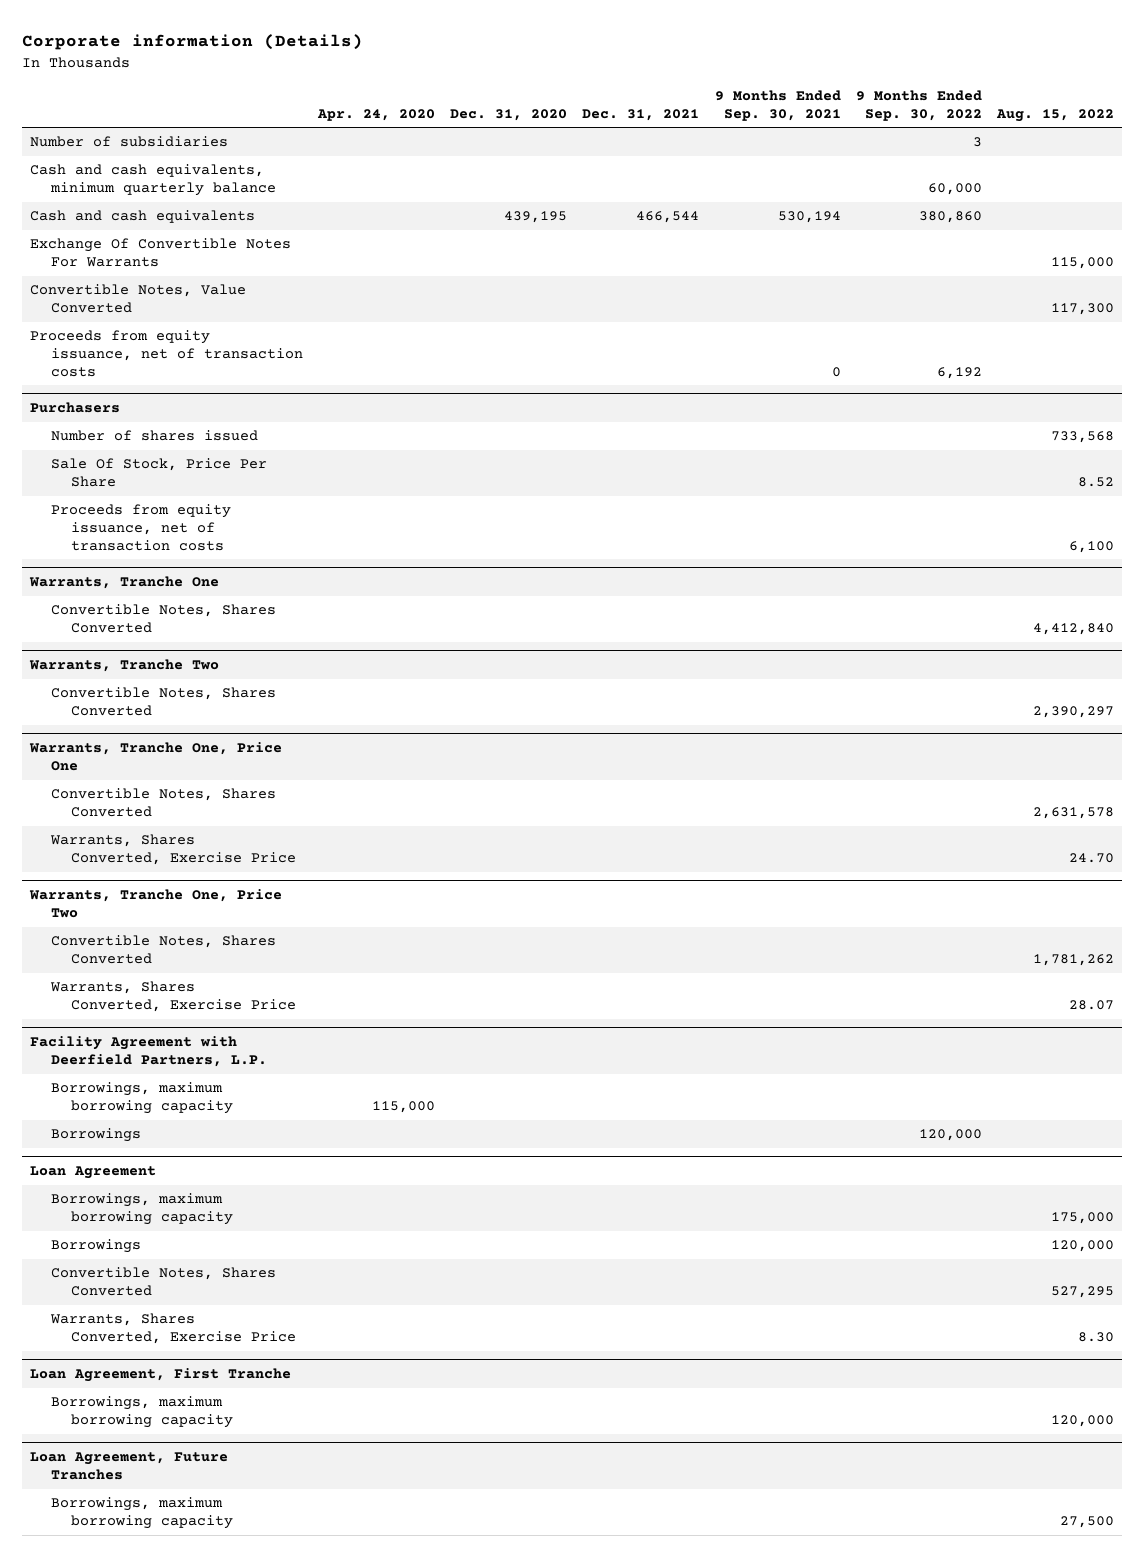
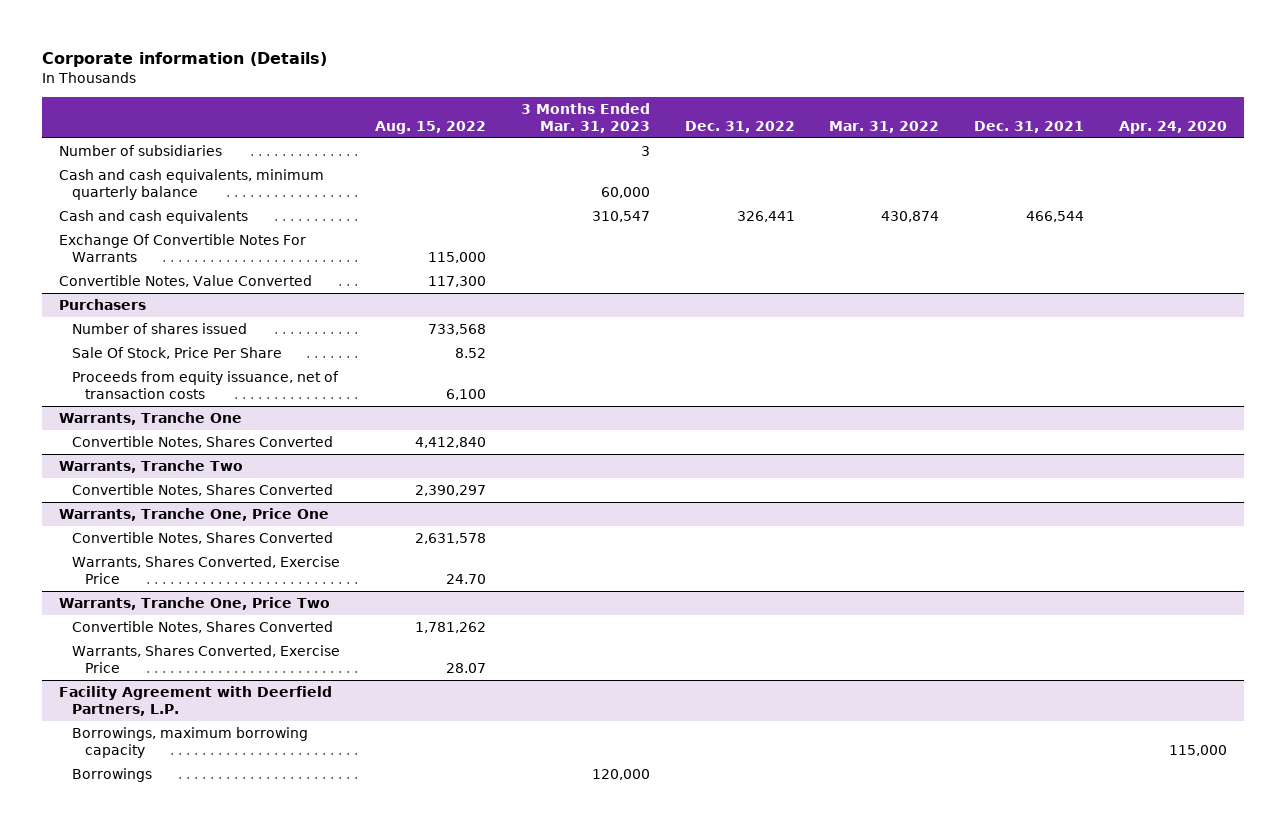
[450,108,568,121] Dec. 31, 2020 -> none
[714,90,841,121] 9 Months Ended Sep. 30, 2021 -> none
[855,90,982,121] 9 Months Ended Sep. 30, 2022 -> none
none -> [520,103,650,133] 3 Months Ended Mar. 31, 2023
none -> [684,120,795,133] Dec. 31, 2022
none -> [829,120,940,133] Mar. 31, 2022
[29,330,303,377] Proceeds from equity issuance, net of transaction costs -> none
[29,1166,156,1180] Loan Agreement -> none
[50,1193,234,1226] Borrowings, maximum borrowing capacity -> none
[50,1239,141,1254] Borrowings -> none
[50,1267,276,1297] Convertible Notes, Shares Converted -> none
[49,1313,297,1345] Warrants, Shares Converted, Exercise Price -> none
[29,1368,291,1383] Loan Agreement, First Tranche -> none
[50,1396,234,1429] Borrowings, maximum borrowing capacity -> none
[29,1452,228,1480] Loan Agreement, Future Tranches -> none
[50,1497,234,1530] Borrowings, maximum borrowing capacity -> none

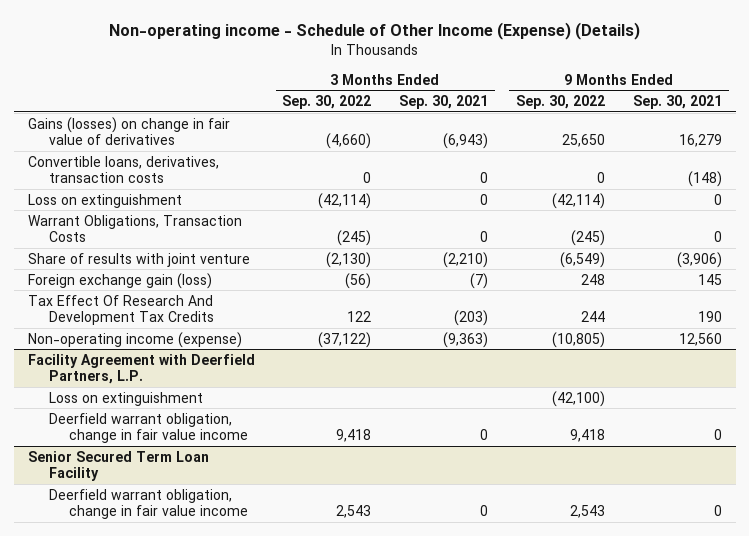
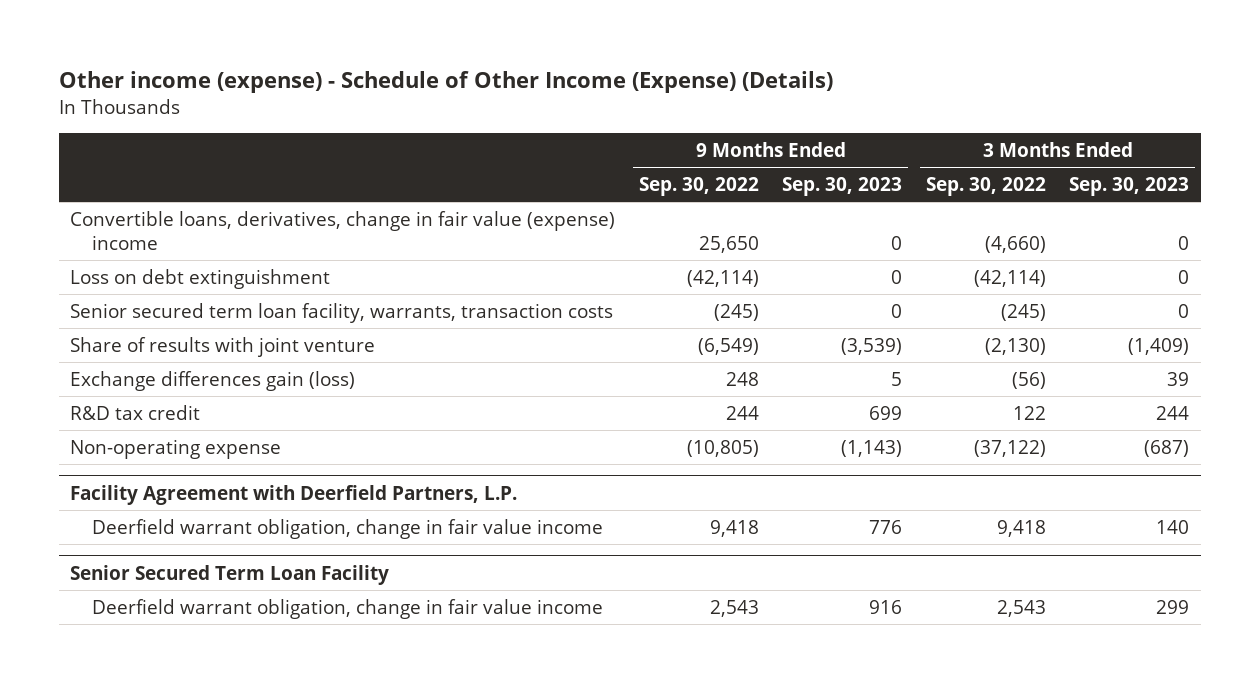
[108,21,640,40] Non-operating income - Schedule of Other Income (Expense) (Details) -> [58,71,833,94] Other income (expense) - Schedule of Other Income (Expense) (Details)
[399,94,489,109] Sep. 30, 2021 -> none
[632,94,722,109] Sep. 30, 2021 -> none
none -> [782,176,903,196] Sep. 30, 2023
none -> [1069,176,1190,196] Sep. 30, 2023
[27,155,219,184] Convertible loans, derivatives, transaction costs -> none
[27,116,230,146] Gains (losses) on change in fair value of derivatives -> [70,210,616,250] Convertible loans, derivatives, change in fair value (expense) income
[27,193,182,208] Loss on extinguishment -> [70,268,331,289] Loss on debt extinguishment
[27,214,242,243] Warrant Obligations, Transaction Costs -> [70,302,614,323] Senior secured term loan facility, warrants, transaction costs
[27,272,212,289] Foreign exchange gain (loss) -> [70,370,356,391] Exchange differences gain (loss)
[27,294,214,326] Tax Effect Of Research And Development Tax Credits -> [70,404,201,420] R&D tax credit
[27,331,242,348] Non-operating income (expense) -> [70,438,282,459] Non-operating expense
[48,391,203,406] Loss on extinguishment -> none

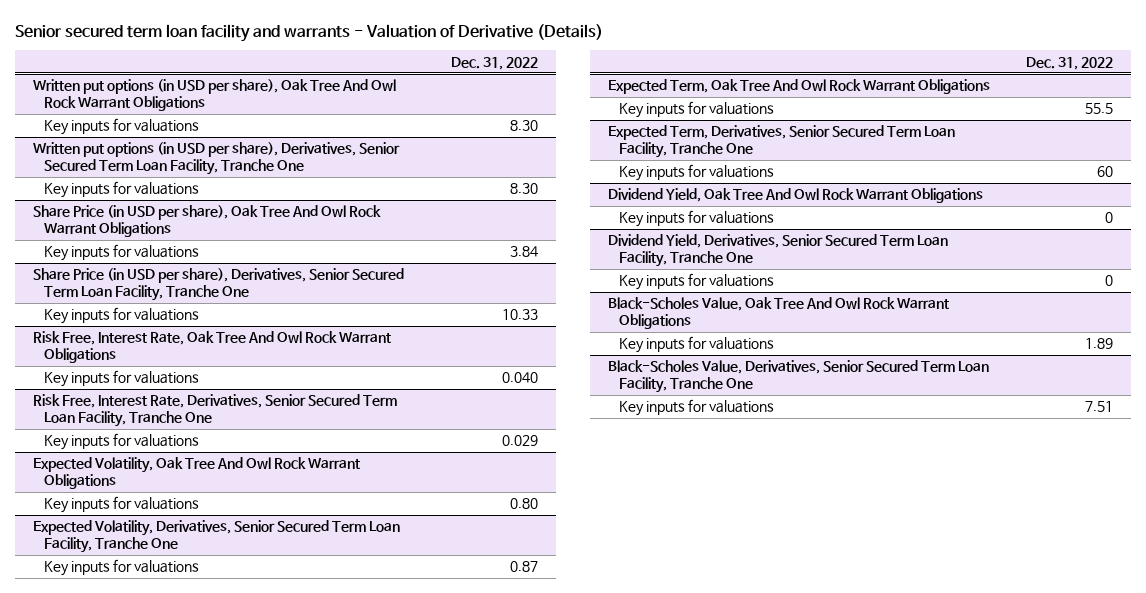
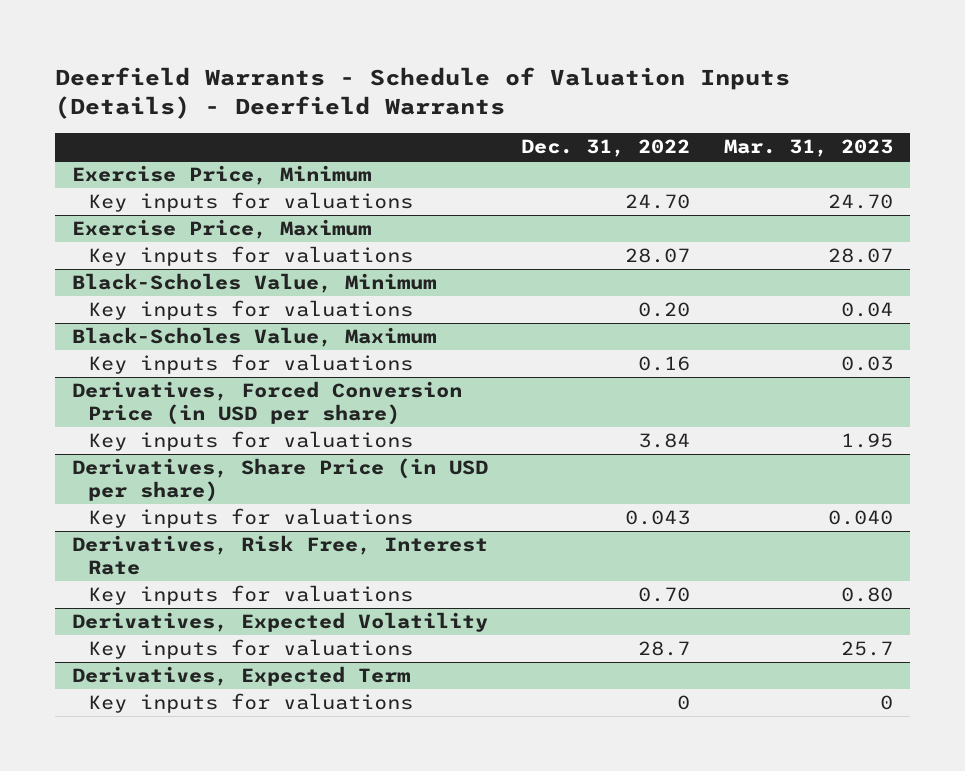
[15,23,604,42] Senior secured term loan facility and warrants - Valuation of Derivative (Details) -> [55,66,791,119] Deerfield Warrants - Schedule of Valuation Inputs (Details) - Deerfield Warrants
none -> [723,139,893,158] Mar. 31, 2023
[33,79,397,112] Written put options (in USD per share), Oak Tree And Owl Rock Warrant Obligations -> none
[33,142,401,176] Written put options (in USD per share), Derivatives, Senior Secured Term Loan Facility, Tranche One -> none
[33,205,382,238] Share Price (in USD per share), Oak Tree And Owl Rock Warrant Obligations -> none
none -> [72,165,372,186] Exercise Price, Minimum
[510,120,539,132] 8.30 -> [625,194,691,210] 24.70
none -> [72,219,372,240] Exercise Price, Maximum
[510,183,539,195] 8.30 -> [625,248,691,264] 28.07
none -> [72,273,437,294] Black-Scholes Value, Minimum
none -> [87,300,413,321] Key inputs for valuations
none -> [72,327,437,348] Black-Scholes Value, Maximum
none -> [87,354,413,375] Key inputs for valuations
none -> [72,381,463,426] Derivatives, Forced Conversion Price (in USD per share)
[33,268,405,302] Share Price (in USD per share), Derivatives, Senior Secured Term Loan Facility, Tranche One -> none
[33,331,392,364] Risk Free, Interest Rate, Oak Tree And Owl Rock Warrant Obligations -> none
[33,394,398,428] Risk Free, Interest Rate, Derivatives, Senior Secured Term Loan Facility, Tranche One -> none
[33,457,361,490] Expected Volatility, Oak Tree And Owl Rock Warrant Obligations -> none
[43,496,199,514] Key inputs for valuations -> none
[33,520,401,554] Expected Volatility, Derivatives, Senior Secured Term Loan Facility, Tranche One -> none
[43,559,199,577] Key inputs for valuations -> none
[608,79,991,95] Expected Term, Oak Tree And Owl Rock Warrant Obligations -> none
[618,101,774,119] Key inputs for valuations -> none
[608,125,956,159] Expected Term, Derivatives, Senior Secured Term Loan Facility, Tranche One -> none
[618,164,774,182] Key inputs for valuations -> none
[608,188,984,204] Dividend Yield, Oak Tree And Owl Rock Warrant Obligations -> none
[618,210,774,228] Key inputs for valuations -> none
[608,234,949,268] Dividend Yield, Derivatives, Senior Secured Term Loan Facility, Tranche One -> none
none -> [72,458,489,503] Derivatives, Share Price (in USD per share)
[502,309,539,321] 10.33 -> [625,510,691,526] 0.043
none -> [72,535,489,576] Derivatives, Risk Free, Interest Rate
[502,372,539,384] 0.040 -> [638,587,691,603] 0.70
none -> [72,612,489,633] Derivatives, Expected Volatility
[502,435,539,447] 0.029 -> [638,641,691,657] 28.7
none -> [72,666,411,687] Derivatives, Expected Term
[608,297,950,330] Black-Scholes Value, Oak Tree And Owl Rock Warrant Obligations -> none
[618,336,774,354] Key inputs for valuations -> none
[608,360,990,394] Black-Scholes Value, Derivatives, Senior Secured Term Loan Facility, Tranche One -> none
[618,399,774,417] Key inputs for valuations -> none

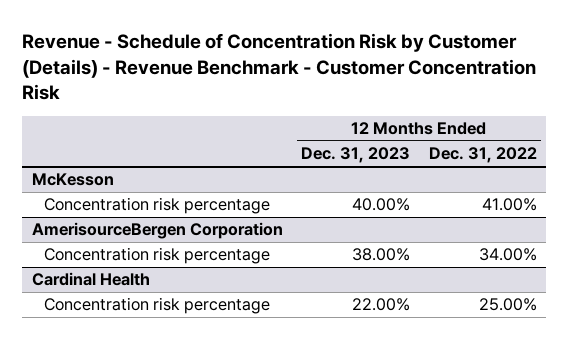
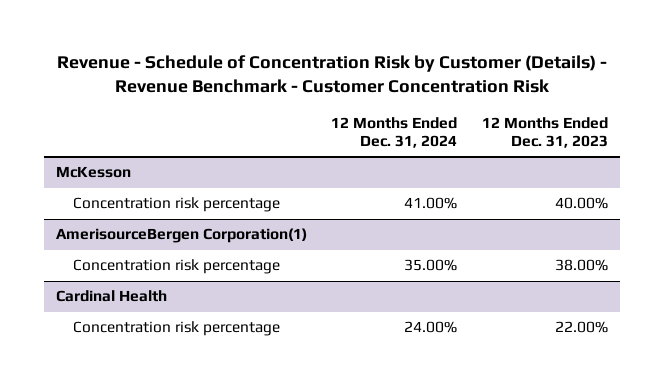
[428,147,537,164] Dec. 31, 2022 -> none
none -> [331,117,458,149] 12 Months Ended Dec. 31, 2024
[31,222,283,240] AmerisourceBergen Corporation -> [55,228,307,244] AmerisourceBergen Corporation(1)

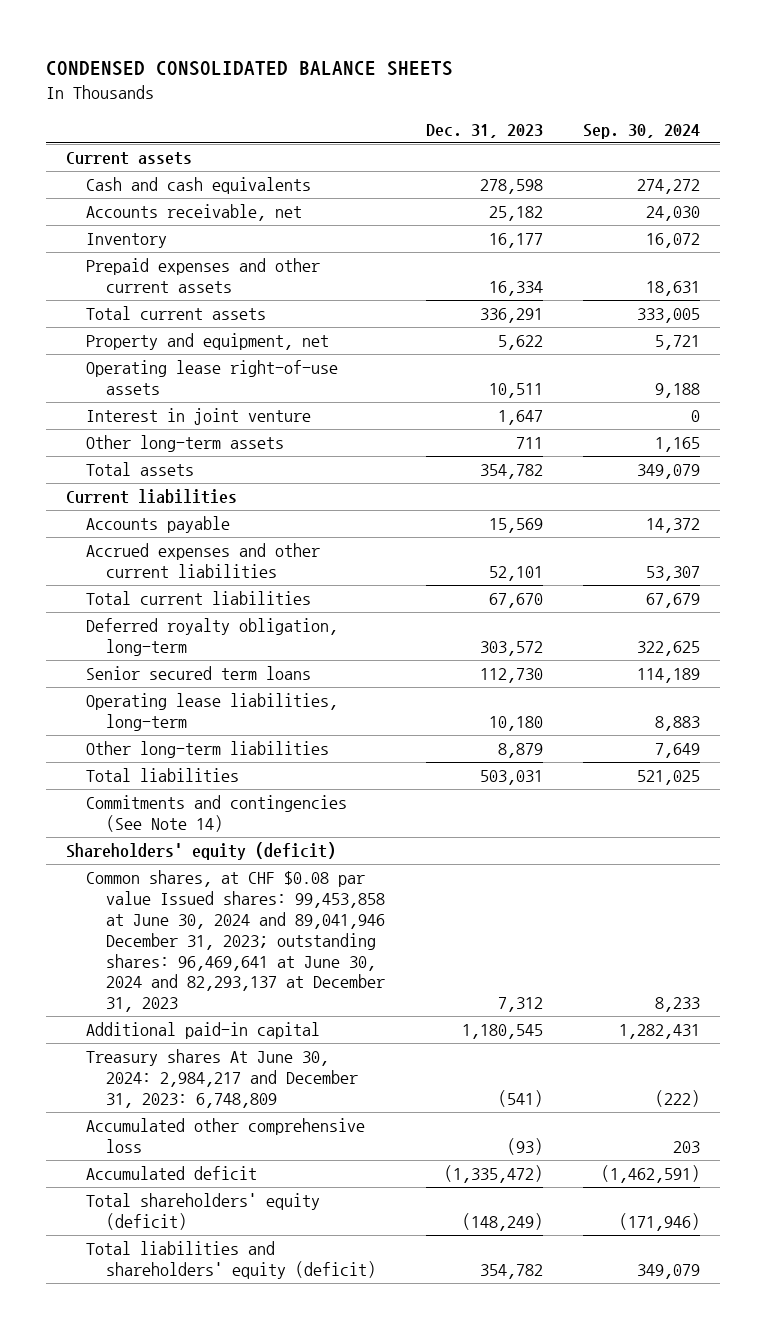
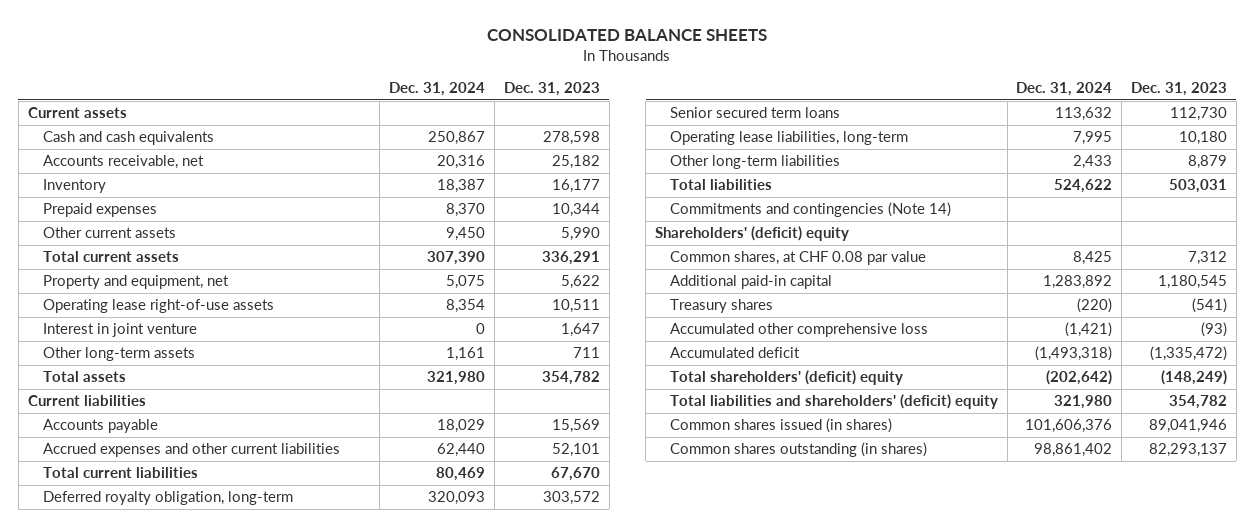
[45,60,453,76] CONDENSED CONSOLIDATED BALANCE SHEETS -> [487,29,768,42] CONSOLIDATED BALANCE SHEETS
[582,123,700,139] Sep. 30, 2024 -> none
none -> [389,81,486,96] Dec. 31, 2024
[86,258,321,294] Prepaid expenses and other current assets -> [42,203,157,218] Prepaid expenses
[488,281,543,297] 16,334 -> [551,203,600,218] 10,344
none -> [42,227,176,239] Other current assets
[86,795,348,833] Commitments and contingencies (See Note 14) -> [669,202,951,218] Commitments and contingencies (Note 14)
[65,842,336,861] Shareholders' equity (deficit) -> [654,226,849,242] Shareholders' (deficit) equity
[86,870,386,1013] Common shares, at CHF $0.08 par value Issued shares: 99,453,858 at June 30, 2024 and 89,041,946 December 31, 2023; outstanding shares: 96,469,641 at June 30, 2024 and 82,293,137 at December 31, 2023 -> [669,251,926,266] Common shares, at CHF 0.08 par value
[86,1049,359,1108] Treasury shares At June 30, 2024: 2,984,217 and December 31, 2023: 6,748,809 -> [669,299,773,314] Treasury shares
[86,1193,321,1231] Total shareholders' equity (deficit) -> [669,370,903,386] Total shareholders' (deficit) equity
[86,1241,377,1280] Total liabilities and shareholders' equity (deficit) -> [669,394,998,410] Total liabilities and shareholders' (deficit) equity
none -> [669,418,892,434] Common shares issued (in shares)
none -> [669,442,927,458] Common shares outstanding (in shares)

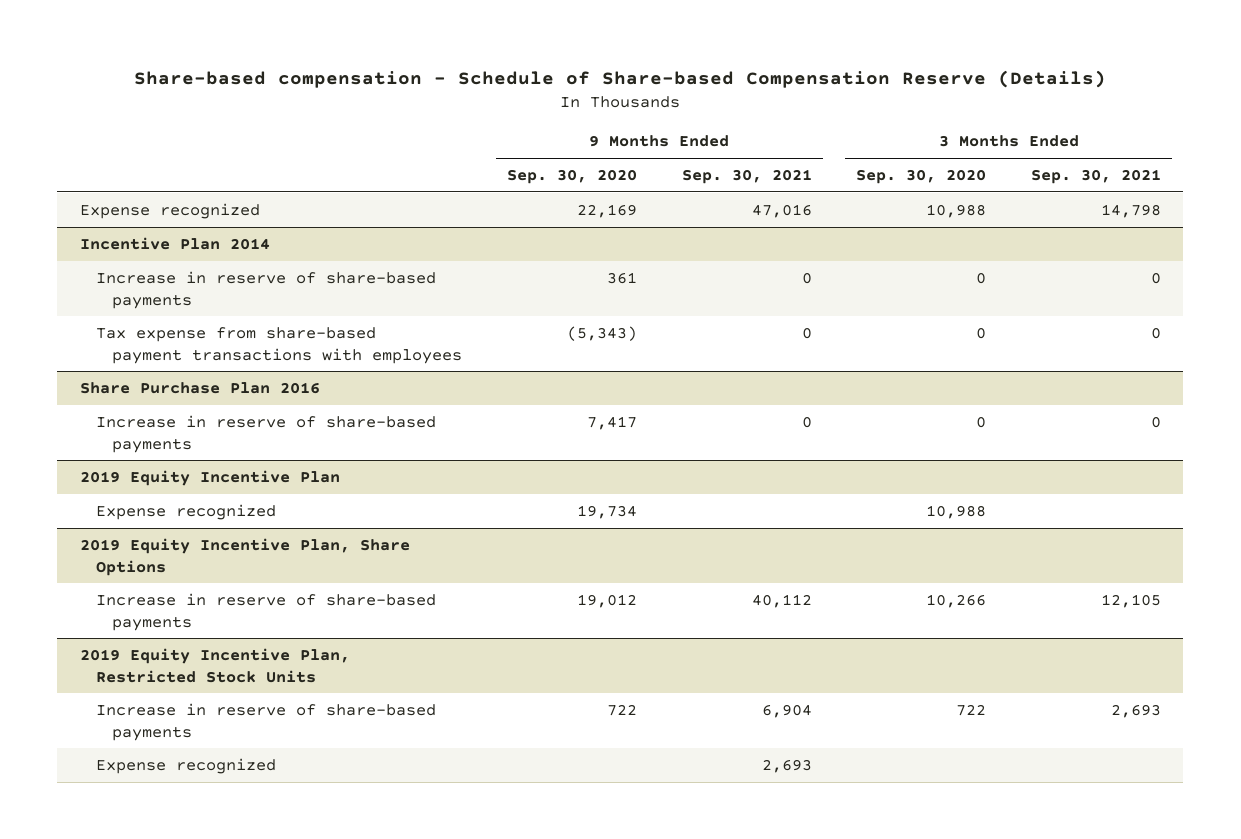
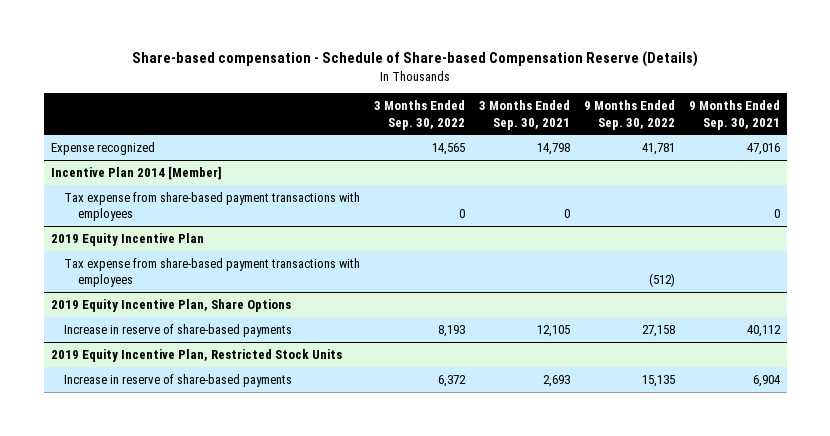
[507,168,638,184] Sep. 30, 2020 -> none
[856,168,987,184] Sep. 30, 2020 -> none
none -> [374,100,466,130] 3 Months Ended Sep. 30, 2022
none -> [583,100,675,130] 9 Months Ended Sep. 30, 2022
[96,270,437,309] Increase in reserve of share-based payments -> none
[79,236,270,250] Incentive Plan 2014 -> [50,165,222,180] Incentive Plan 2014 [Member]
[79,381,320,394] Share Purchase Plan 2016 -> none
[96,414,437,453] Increase in reserve of share-based payments -> none
[96,503,277,520] Expense recognized -> none
none -> [64,257,361,288] Tax expense from share-based payment transactions with employees
[96,757,277,774] Expense recognized -> none

